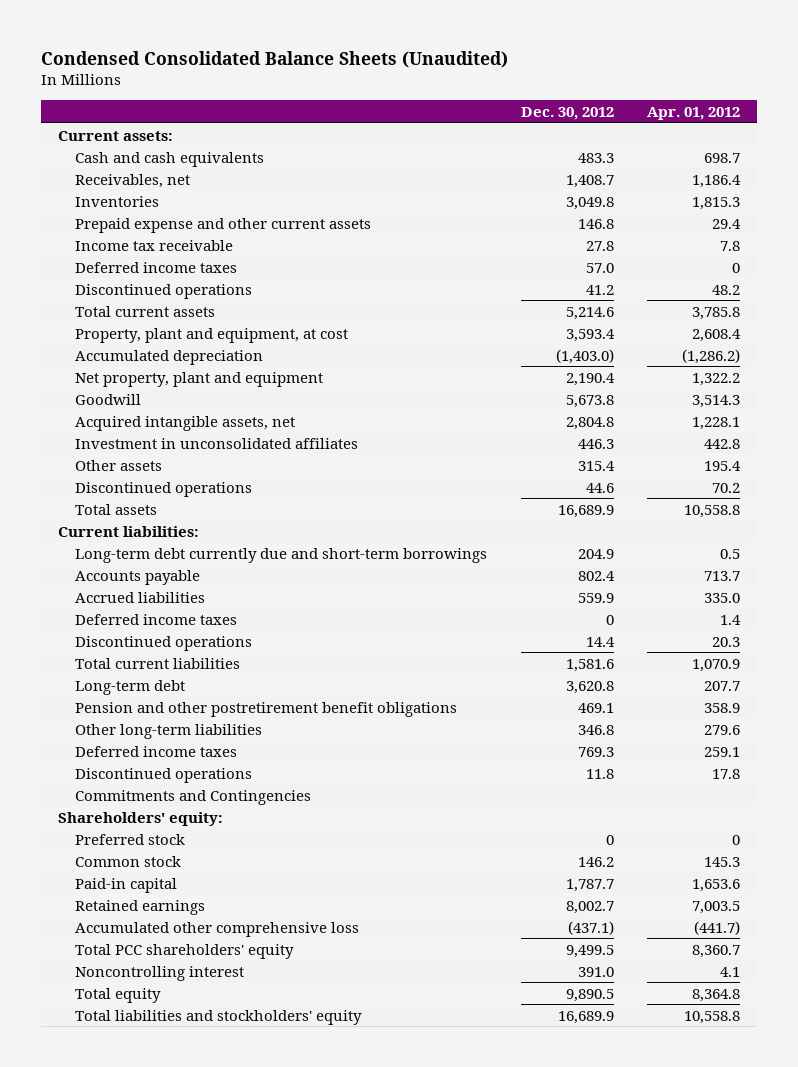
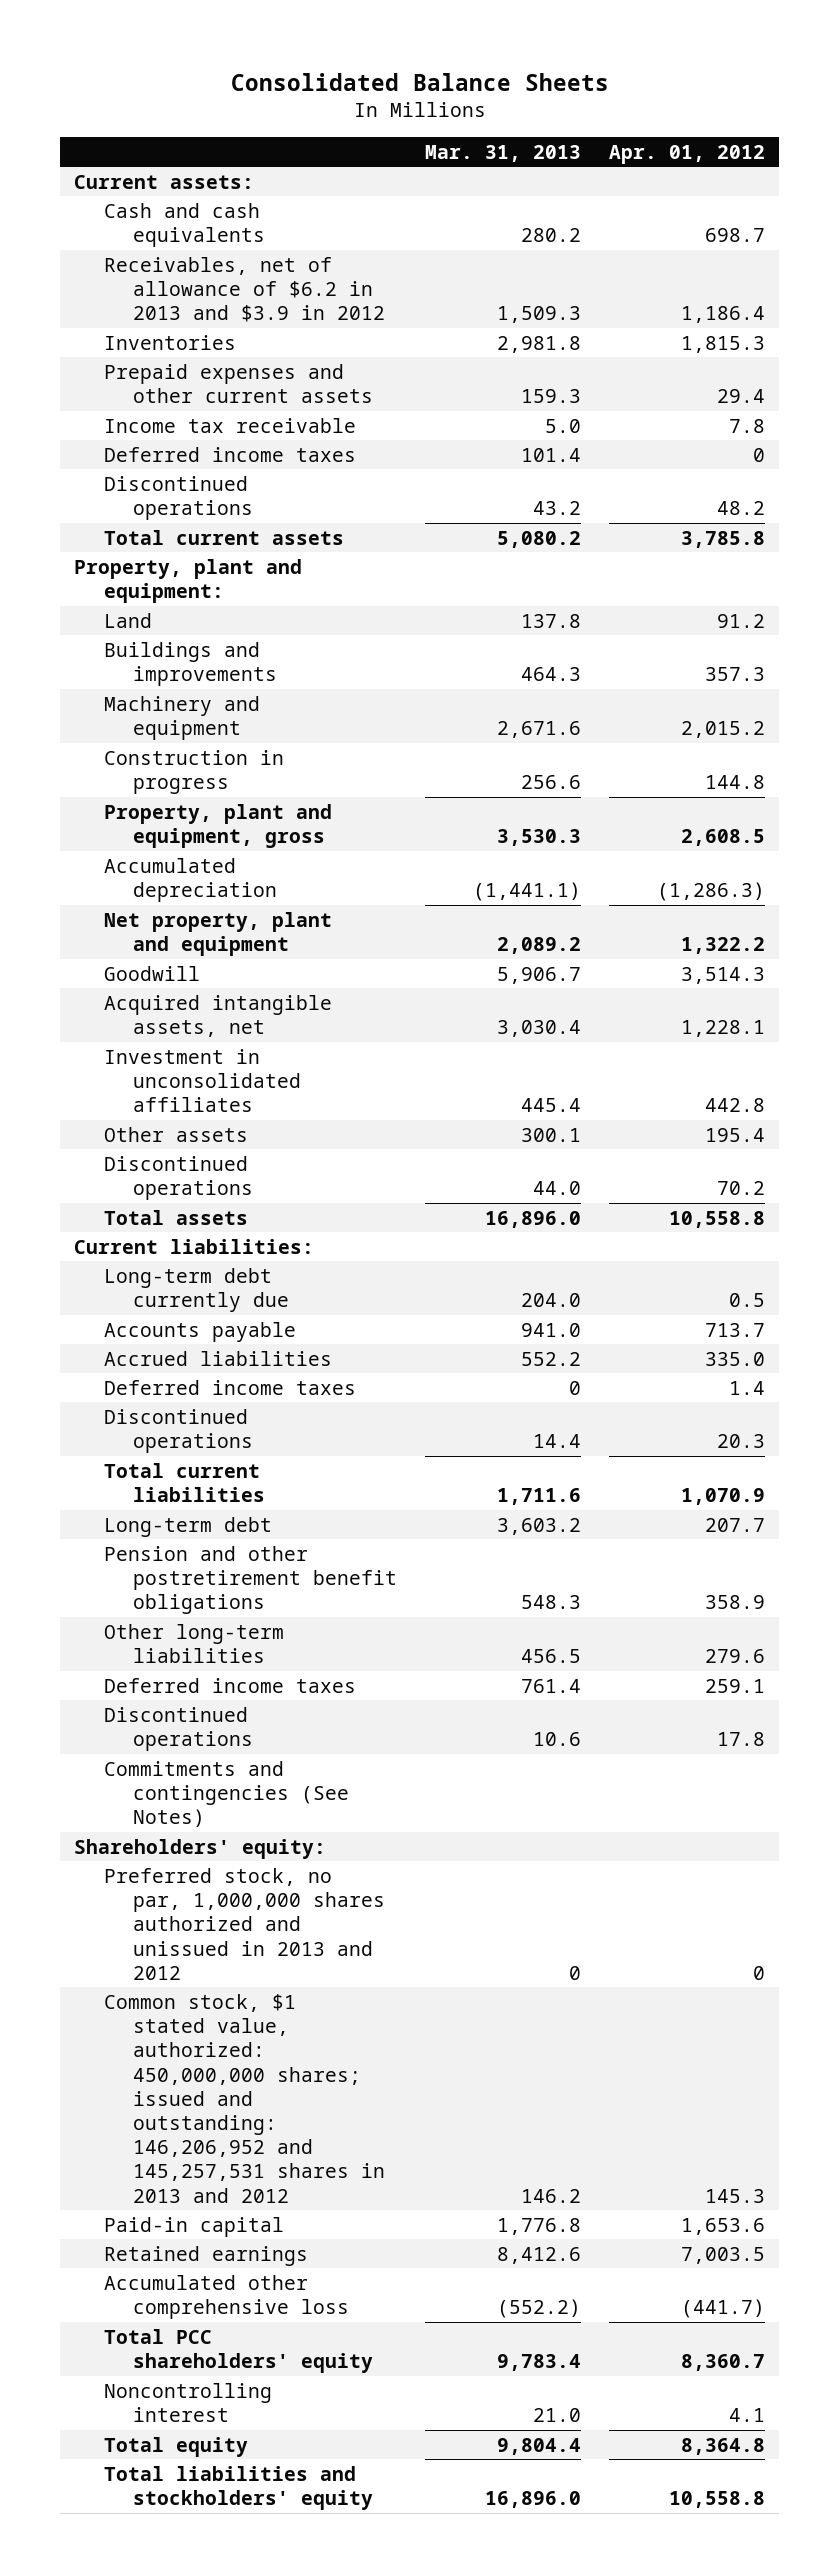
[41,50,509,68] Condensed Consolidated Balance Sheets (Unaudited) -> [230,72,609,91] Consolidated Balance Sheets
[520,107,614,121] Dec. 30, 2012 -> none
none -> [425,144,582,162] Mar. 31, 2013
[75,173,191,188] Receivables, net -> [103,256,386,323] Receivables, net of allowance of $6.2 in 2013 and $3.9 in 2012
[75,217,372,233] Prepaid expense and other current assets -> [103,363,374,404] Prepaid expenses and other current assets
none -> [74,558,303,604] Property, plant and equipment:
none -> [103,612,152,628] Land
none -> [103,641,278,687] Buildings and improvements
none -> [103,695,260,741] Machinery and equipment
none -> [103,749,284,795] Construction in progress
[75,327,349,343] Property, plant and equipment, at cost -> [103,803,332,849] Property, plant and equipment, gross
[692,328,742,342] 2,608.4 -> [681,829,766,847] 2,608.5
[682,348,741,364] (1,286.2) -> [657,882,766,902] (1,286.3)
[75,547,488,563] Long-term debt currently due and short-term borrowings -> [103,1267,290,1313] Long-term debt currently due
[75,789,312,805] Commitments and Contingencies -> [103,1760,350,1828] Commitments and contingencies (See Notes)
[75,833,186,845] Preferred stock -> [103,1867,386,1980] Preferred stock, no par, 1,000,000 shares authorized and unissued in 2013 and 2012
[75,855,182,867] Common stock -> [103,1993,386,2203] Common stock, $1 stated value, authorized: 450,000,000 shares; issued and outstanding: 146,206,952 and 145,257,531 shares in 2013 and 2012

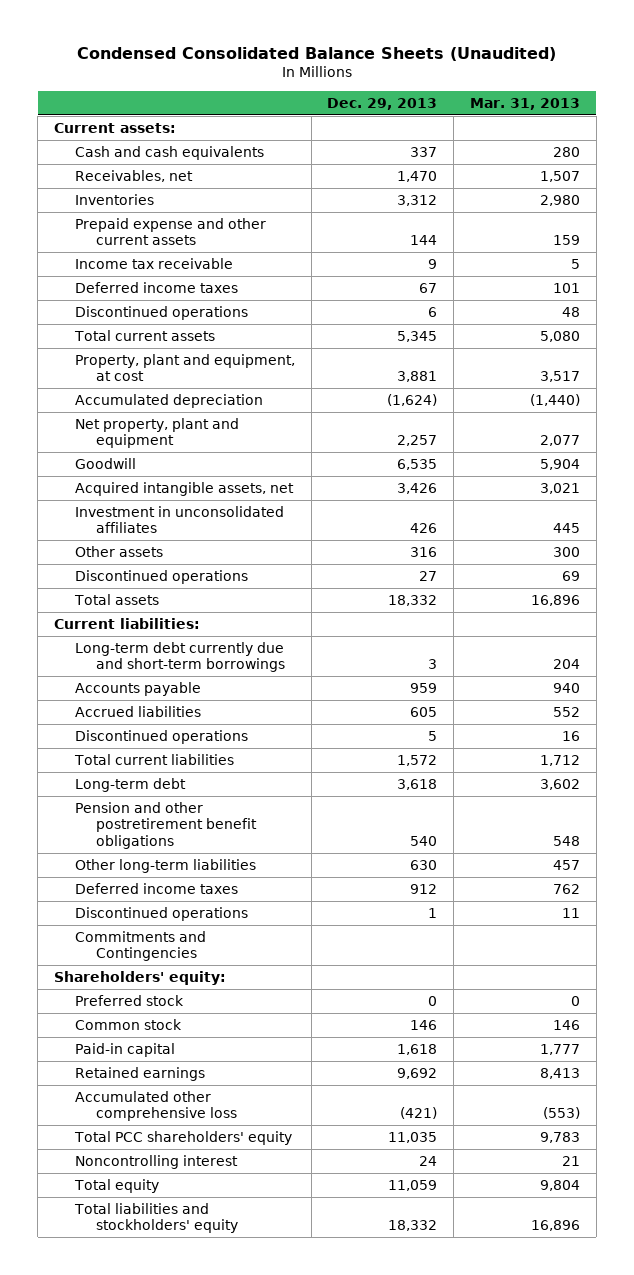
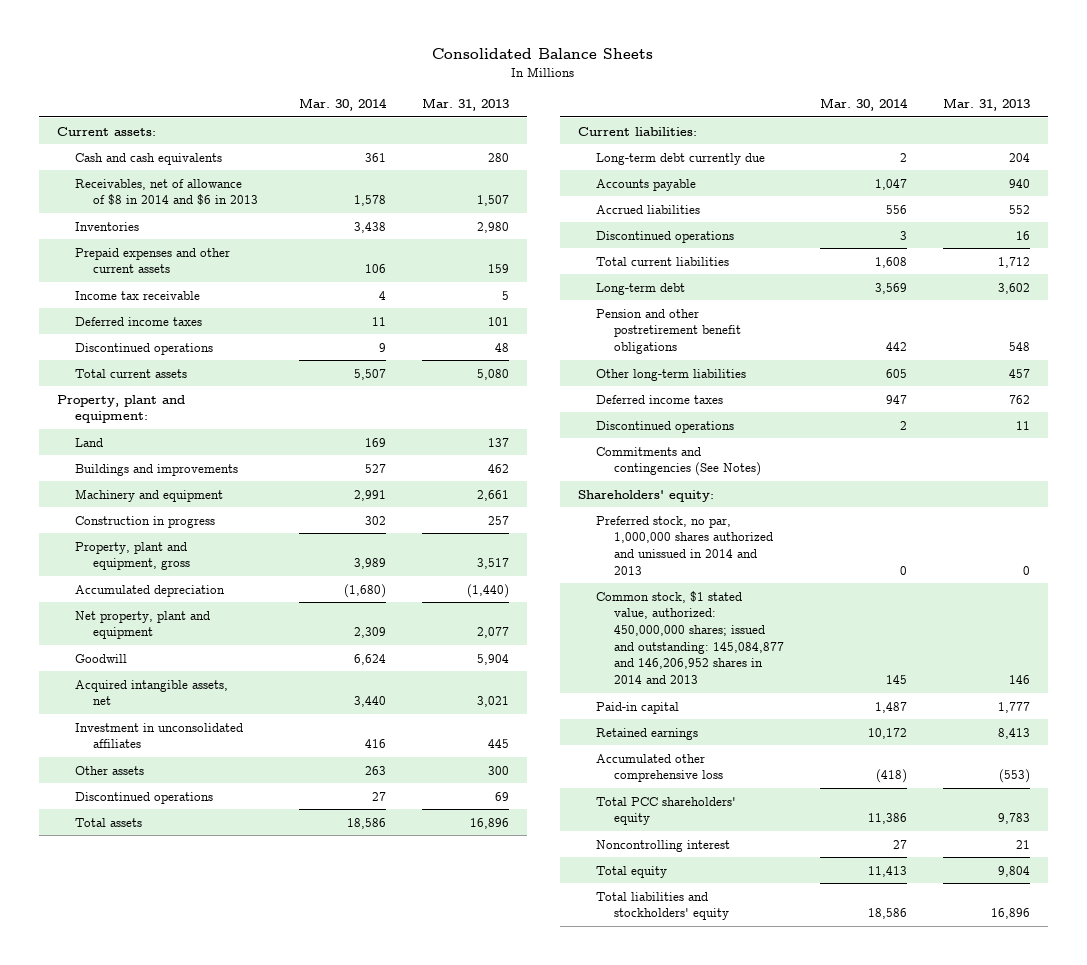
[76,46,556,61] Condensed Consolidated Balance Sheets (Unaudited) -> [432,48,654,60] Consolidated Balance Sheets
[327,97,438,110] Dec. 29, 2013 -> none
none -> [299,97,388,111] Mar. 30, 2014
[74,169,193,182] Receivables, net -> [75,178,259,206] Receivables, net of allowance of $8 in 2014 and $6 in 2013
[74,217,266,246] Prepaid expense and other current assets -> [75,247,231,274] Prepaid expenses and other current assets
none -> [56,394,185,424] Property, plant and equipment:
none -> [75,437,104,447] Land
none -> [75,463,239,476] Buildings and improvements
none -> [75,488,224,502] Machinery and equipment
none -> [75,515,216,528] Construction in progress
[74,353,295,382] Property, plant and equipment, at cost -> [75,541,191,571] Property, plant and equipment, gross
[74,641,285,673] Long-term debt currently due and short-term borrowings -> [596,152,766,165] Long-term debt currently due
[74,930,206,962] Commitments and Contingencies -> [596,446,762,477] Commitments and contingencies (See Notes)
[74,994,184,1006] Preferred stock -> [596,515,774,575] Preferred stock, no par, 1,000,000 shares authorized and unissued in 2014 and 2013
[74,1018,182,1030] Common stock -> [596,590,785,684] Common stock, $1 stated value, authorized: 450,000,000 shares; issued and outstanding: 145,084,877 and 146,206,952 shares in 2014 and 2013

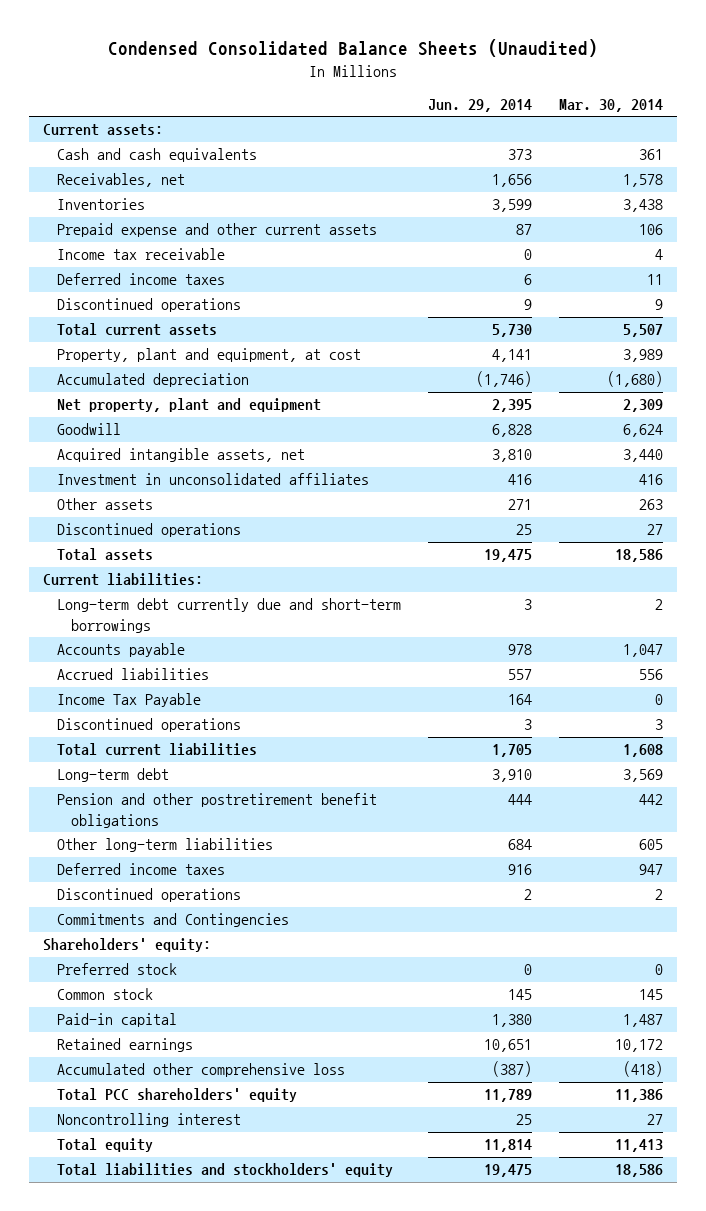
[432,48,654,60] Consolidated Balance Sheets -> [107,39,598,58] Condensed Consolidated Balance Sheets (Unaudited)
[422,97,510,111] Mar. 31, 2013 -> none
none -> [427,99,532,113] Jun. 29, 2014
[75,178,259,206] Receivables, net of allowance of $8 in 2014 and $6 in 2013 -> [56,173,185,188] Receivables, net
[75,247,231,274] Prepaid expenses and other current assets -> [56,223,377,238] Prepaid expense and other current assets
[56,394,185,424] Property, plant and equipment: -> none
[75,437,104,447] Land -> none
[75,463,239,476] Buildings and improvements -> none
[75,488,224,502] Machinery and equipment -> none
[75,515,216,528] Construction in progress -> none
[75,541,191,571] Property, plant and equipment, gross -> [56,348,361,363] Property, plant and equipment, at cost
[596,152,766,165] Long-term debt currently due -> [56,598,401,634] Long-term debt currently due and short-term borrowings
none -> [56,693,201,708] Income Tax Payable
[596,446,762,477] Commitments and contingencies (See Notes) -> [56,913,289,928] Commitments and Contingencies
[596,515,774,575] Preferred stock, no par, 1,000,000 shares authorized and unissued in 2014 and 2013 -> [56,963,177,976] Preferred stock
[596,590,785,684] Common stock, $1 stated value, authorized: 450,000,000 shares; issued and outstanding: 145,084,877 and 146,206,952 shares in 2014 and 2013 -> [56,988,153,1001] Common stock

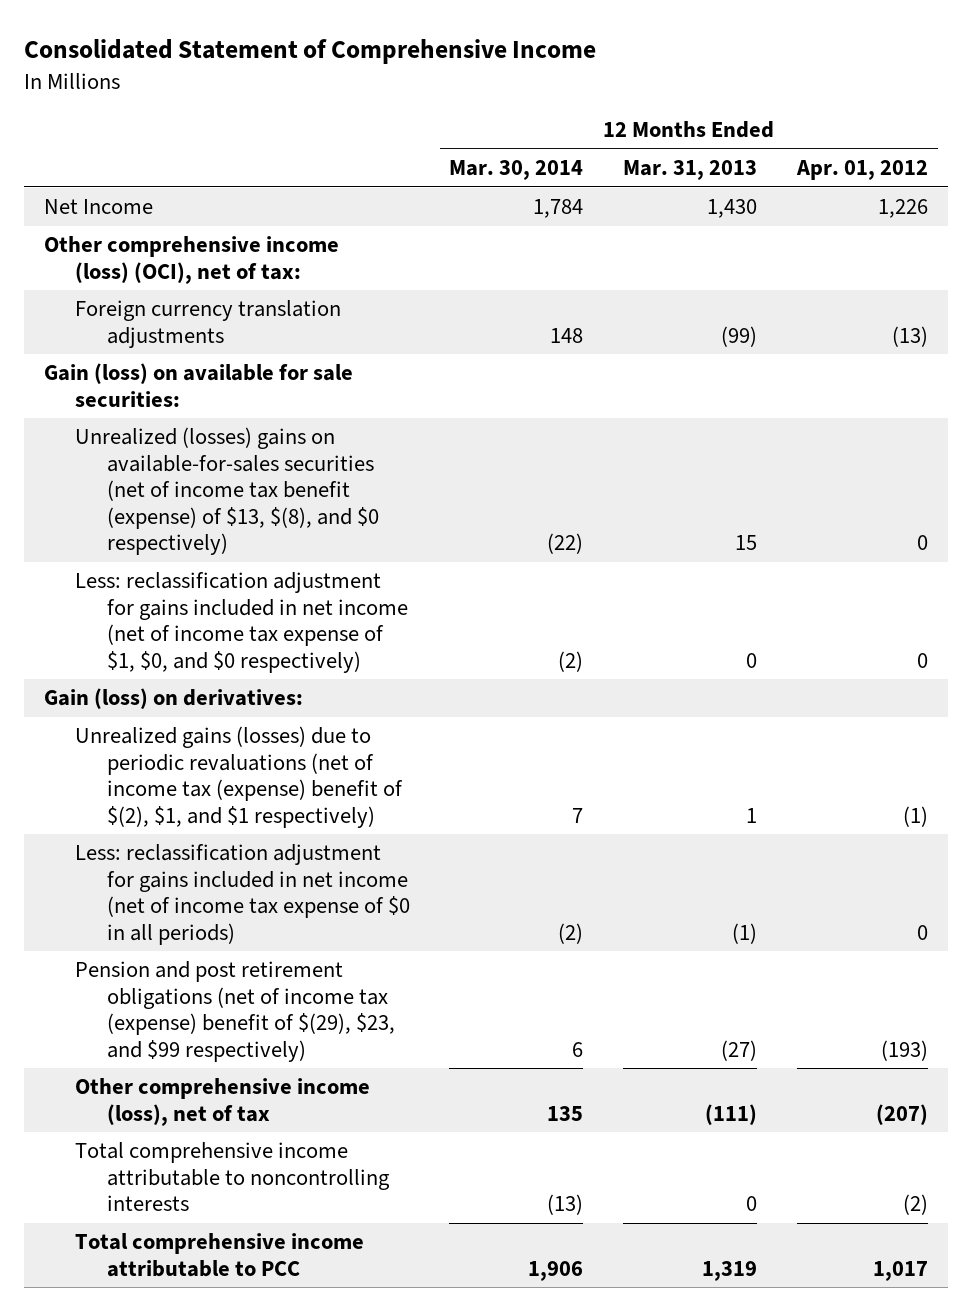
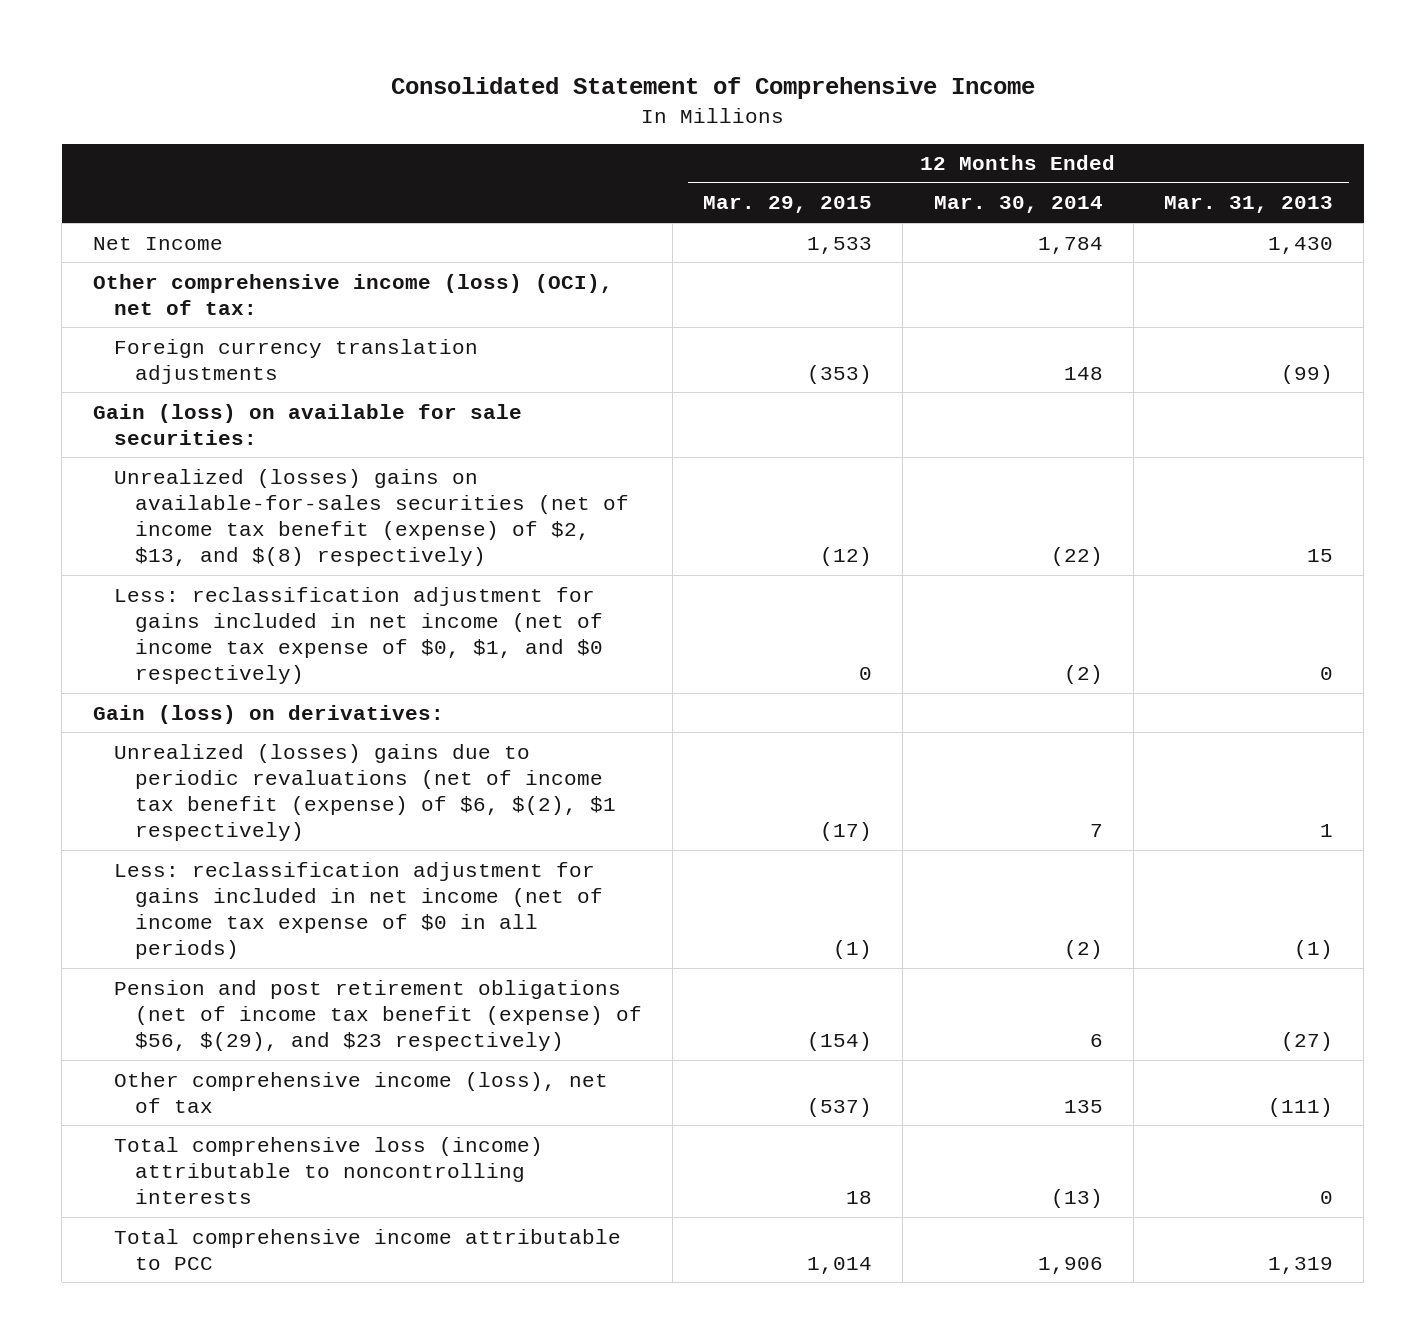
[795,160,928,181] Apr. 01, 2012 -> none
none -> [703,196,873,214] Mar. 29, 2015
[75,427,379,556] Unrealized (losses) gains on available-for-sales securities (net of income tax benefit (expense) of $13, $(8), and $0 respectively) -> [113,468,629,567] Unrealized (losses) gains on available-for-sales securities (net of income tax benefit (expense) of $2, $13, and $(8) respectively)
[75,572,408,673] Less: reclassification adjustment for gains included in net income (net of income tax expense of $1, $0, and $0 respectively) -> [113,586,603,685] Less: reclassification adjustment for gains included in net income (net of income tax expense of $0, $1, and $0 respectively)
[75,726,403,828] Unrealized gains (losses) due to periodic revaluations (net of income tax (expense) benefit of $(2), $1, and $1 respectively) -> [113,743,616,842] Unrealized (losses) gains due to periodic revaluations (net of income tax benefit (expense) of $6, $(2), $1 respectively)
[75,961,395,1062] Pension and post retirement obligations (net of income tax (expense) benefit of $(29), $23, and $99 respectively) -> [113,979,642,1051] Pension and post retirement obligations (net of income tax benefit (expense) of $56, $(29), and $23 respectively)
[75,1142,390,1212] Total comprehensive income attributable to noncontrolling interests -> [113,1136,543,1204] Total comprehensive loss (income) attributable to noncontrolling interests

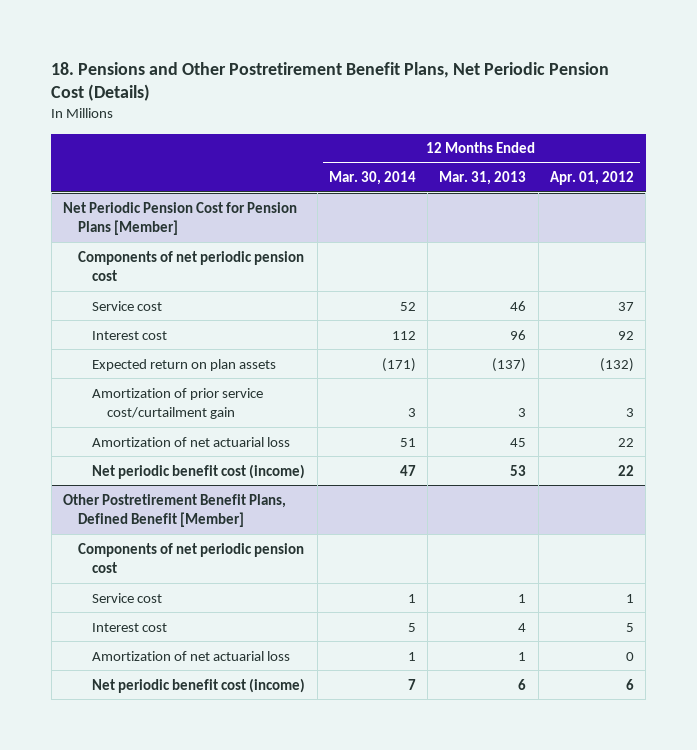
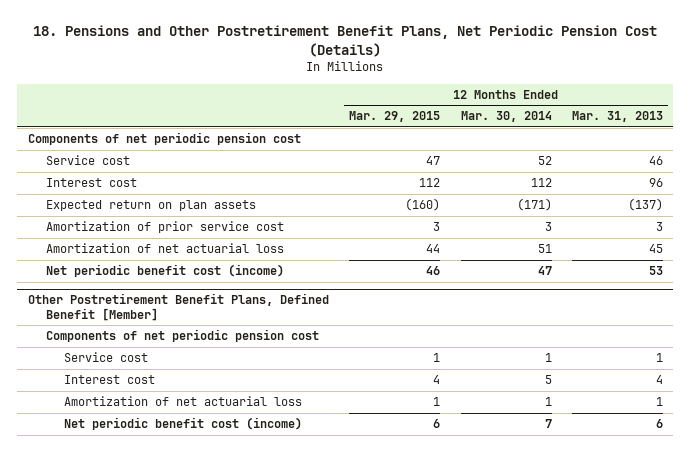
[550,171,635,186] Apr. 01, 2012 -> none
none -> [349,111,441,123] Mar. 29, 2015
[62,201,297,236] Net Periodic Pension Cost for Pension Plans [Member] -> none
[92,387,264,420] Amortization of prior service cost/curtailment gain -> [46,221,285,234] Amortization of prior service cost

